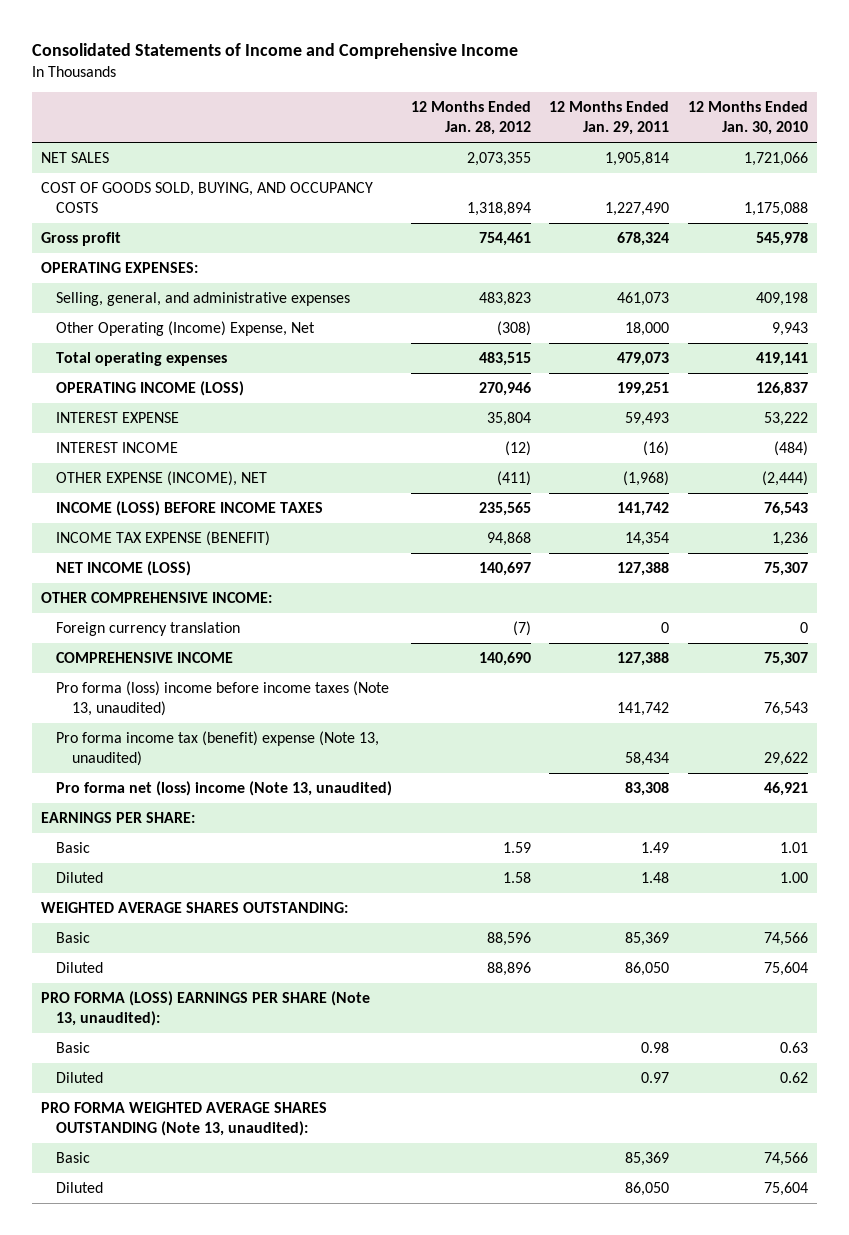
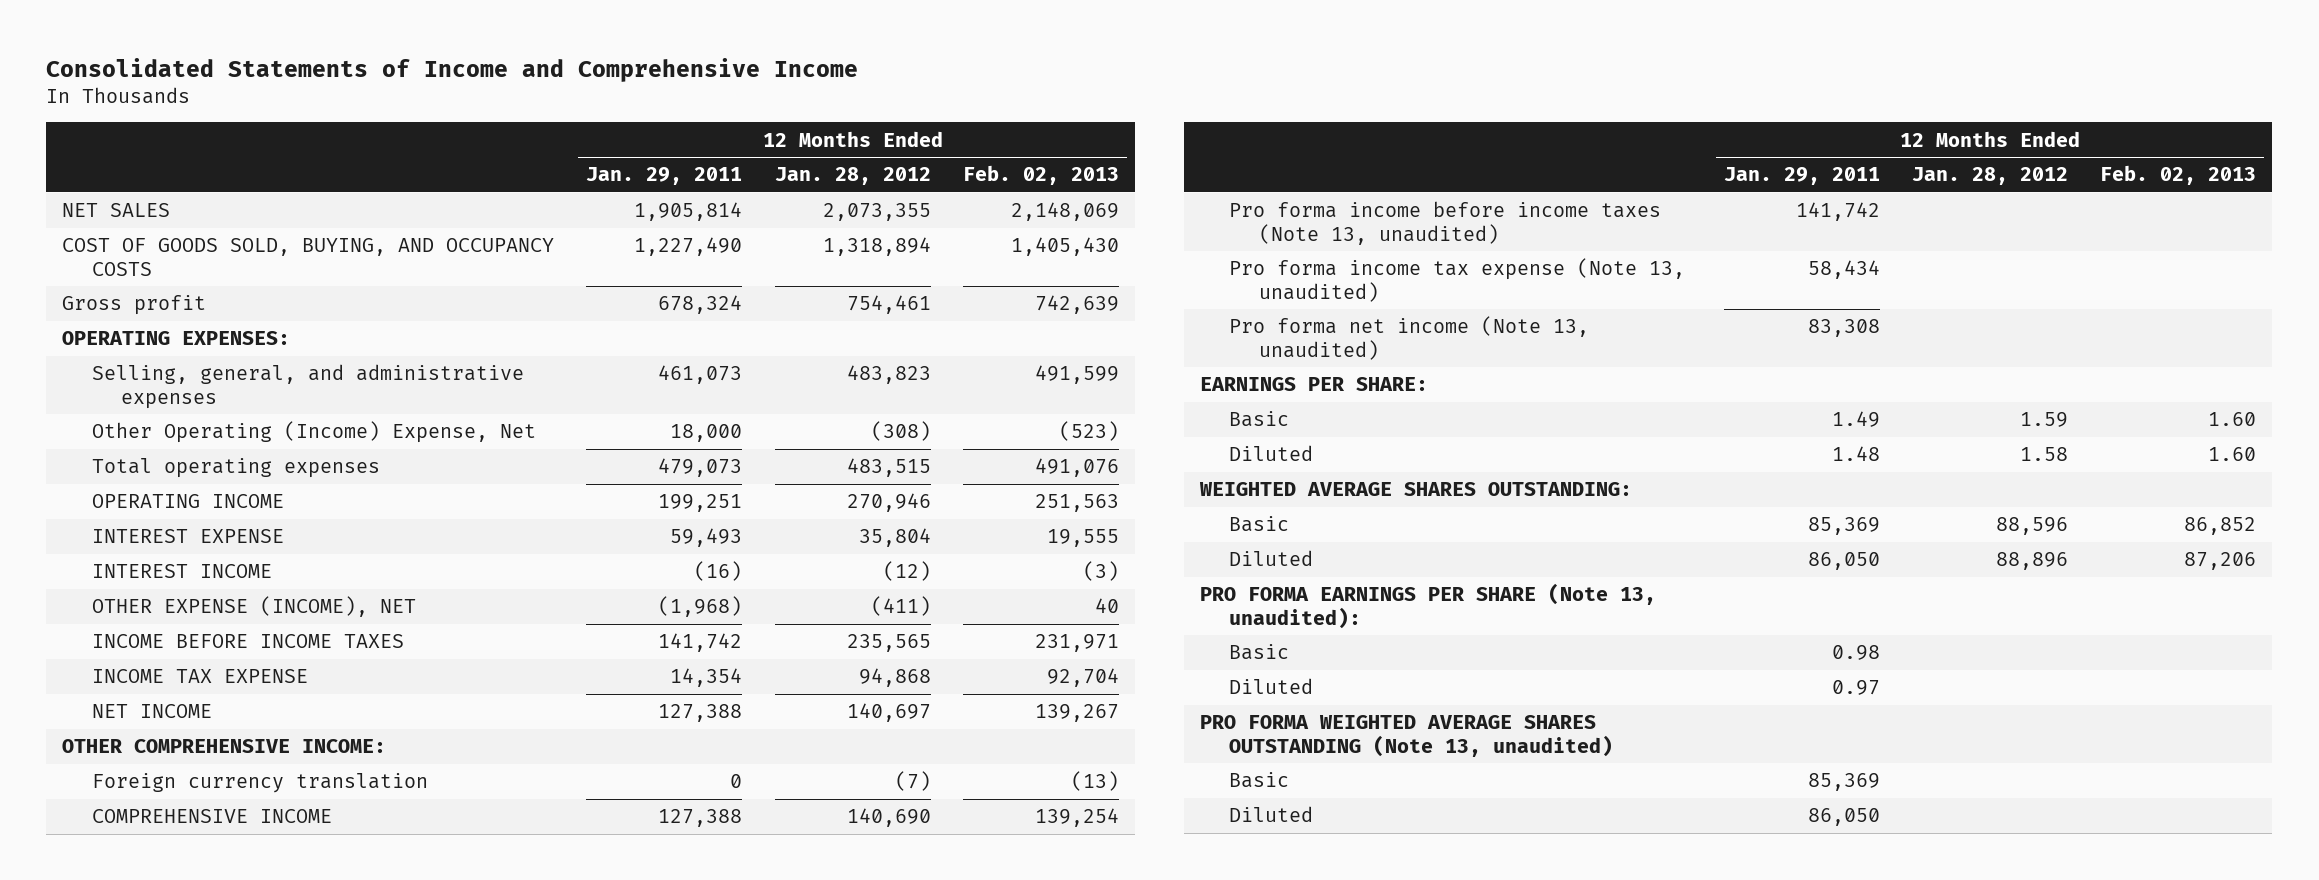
[687,101,808,136] 12 Months Ended Jan. 30, 2010 -> none
none -> [962,165,1119,186] Feb. 02, 2013
[56,381,245,397] OPERATING INCOME (LOSS) -> [91,494,284,509] OPERATING INCOME
[56,501,324,517] INCOME (LOSS) BEFORE INCOME TAXES -> [91,634,404,649] INCOME BEFORE INCOME TAXES
[56,531,271,547] INCOME TAX EXPENSE (BENEFIT) -> [91,669,308,684] INCOME TAX EXPENSE
[56,561,192,577] NET INCOME (LOSS) -> [91,704,212,719] NET INCOME
[56,681,390,717] Pro forma (loss) income before income taxes (Note 13, unaudited) -> [1229,201,1662,245] Pro forma income before income taxes (Note 13, unaudited)
[56,731,380,767] Pro forma income tax (benefit) expense (Note 13, unaudited) -> [1229,258,1686,302] Pro forma income tax expense (Note 13, unaudited)
[56,781,393,797] Pro forma net (loss) income (Note 13, unaudited) -> [1229,316,1590,360] Pro forma net income (Note 13, unaudited)
[40,991,370,1027] PRO FORMA (LOSS) EARNINGS PER SHARE (Note 13, unaudited): -> [1199,583,1656,629] PRO FORMA EARNINGS PER SHARE (Note 13, unaudited):
[40,1102,327,1137] PRO FORMA WEIGHTED AVERAGE SHARES OUTSTANDING (Note 13, unaudited): -> [1199,715,1614,757] PRO FORMA WEIGHTED AVERAGE SHARES OUTSTANDING (Note 13, unaudited)

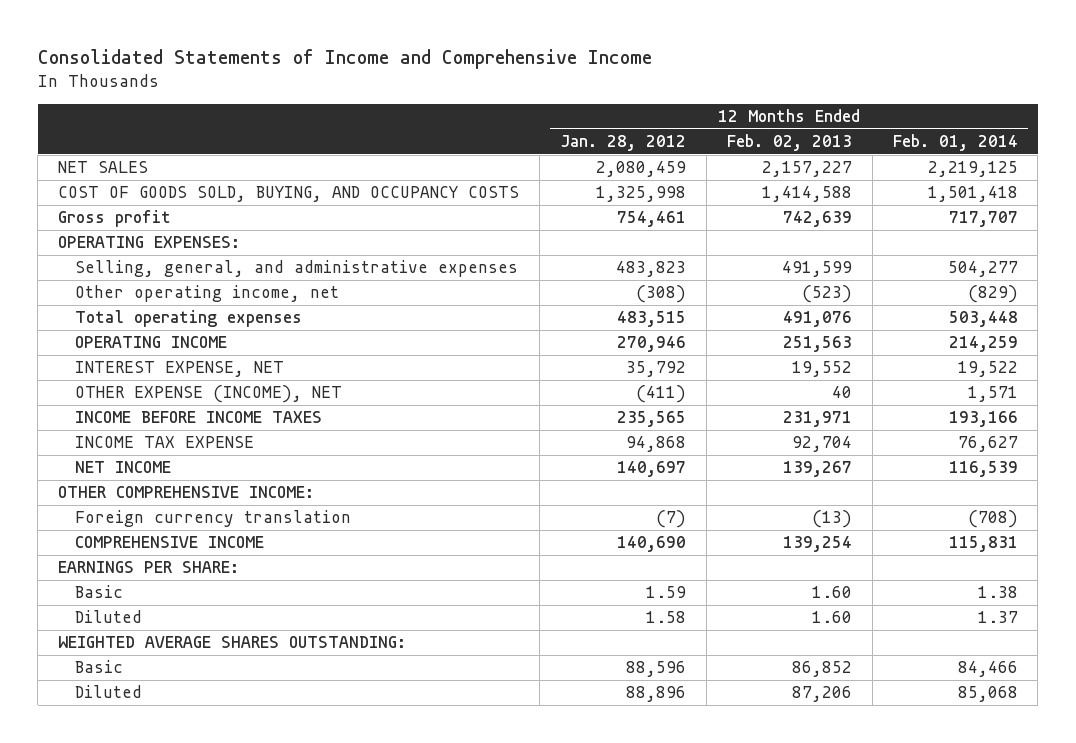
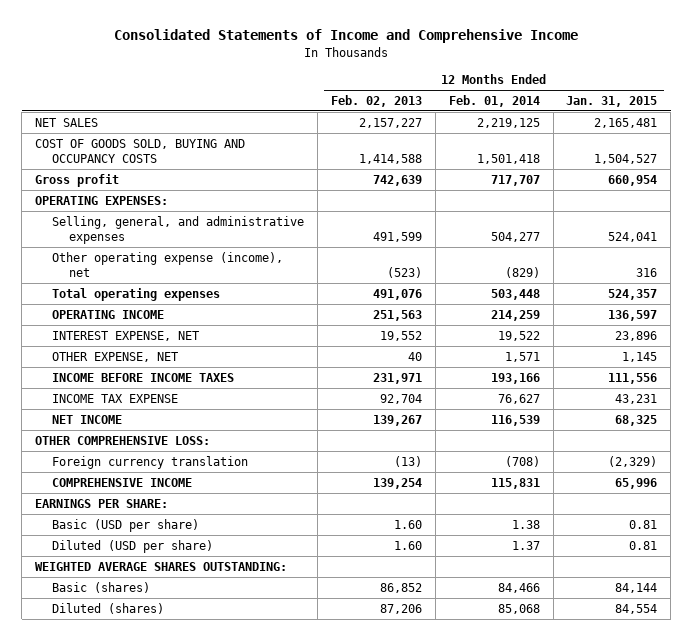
[559,135,686,152] Jan. 28, 2012 -> none
none -> [566,95,658,107] Jan. 31, 2015
[58,186,520,203] COST OF GOODS SOLD, BUYING, AND OCCUPANCY COSTS -> [34,138,245,164] COST OF GOODS SOLD, BUYING AND OCCUPANCY COSTS
[74,285,339,303] Other operating income, net -> [52,251,284,278] Other operating expense (income), net
[74,385,342,404] OTHER EXPENSE (INCOME), NET -> [52,351,179,362] OTHER EXPENSE, NET
[58,486,315,499] OTHER COMPREHENSIVE INCOME: -> [34,435,210,445] OTHER COMPREHENSIVE LOSS:
[74,585,123,599] Basic -> [52,518,200,532] Basic (USD per share)
[74,610,142,624] Diluted -> [52,539,214,553] Diluted (USD per share)
[74,660,123,674] Basic -> [52,581,151,593] Basic (shares)
[74,685,142,699] Diluted -> [52,602,165,614] Diluted (shares)

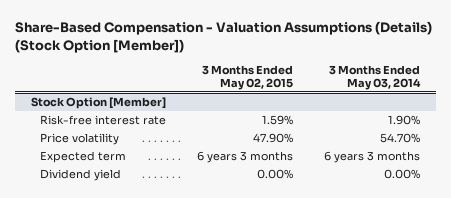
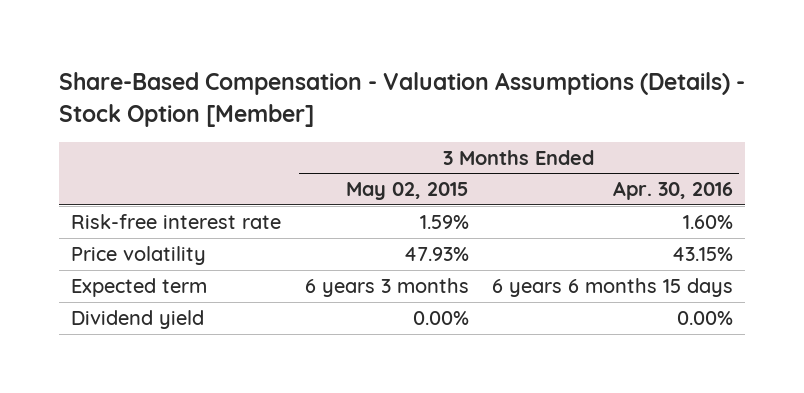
[15,21,433,53] Share-Based Compensation - Valuation Assumptions (Details) (Stock Option [Member]) -> [59,72,746,127] Share-Based Compensation - Valuation Assumptions (Details) - Stock Option [Member]
[329,64,422,90] 3 Months Ended May 03, 2014 -> none
none -> [613,181,734,201] Apr. 30, 2016
[30,97,166,110] Stock Option [Member] -> none
[252,133,293,144] 47.90% -> [403,246,469,261] 47.93%

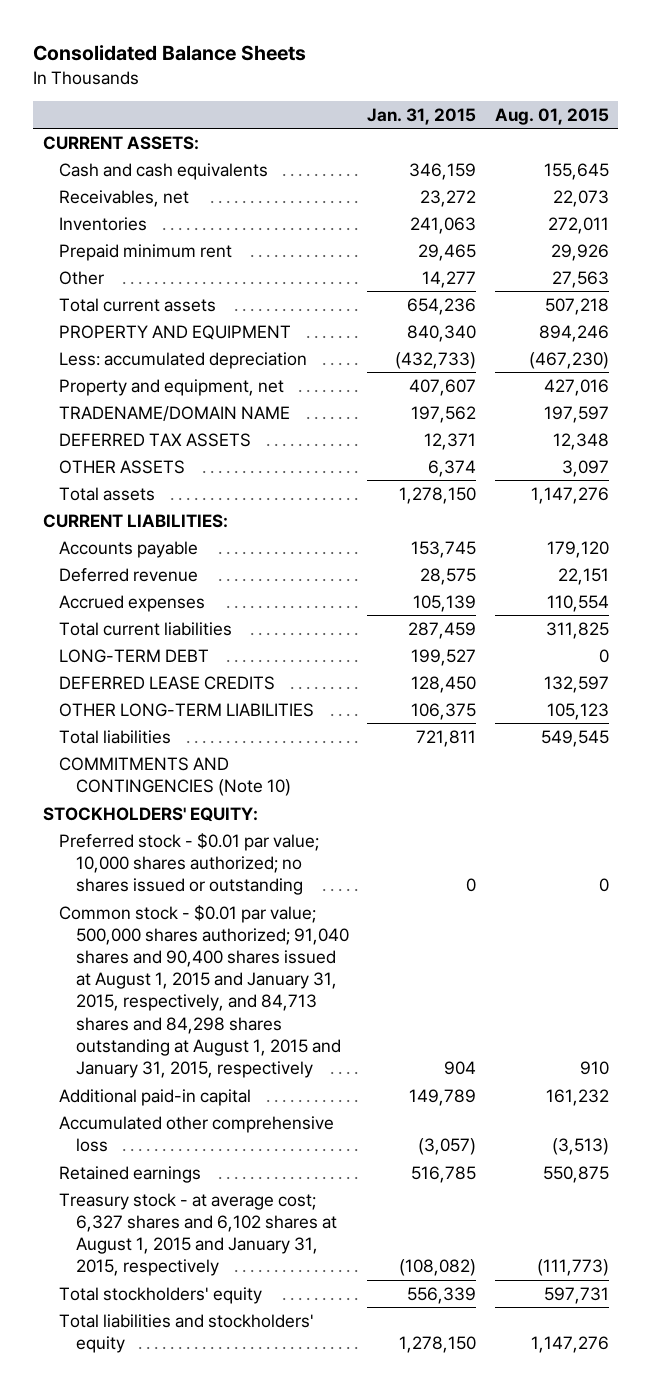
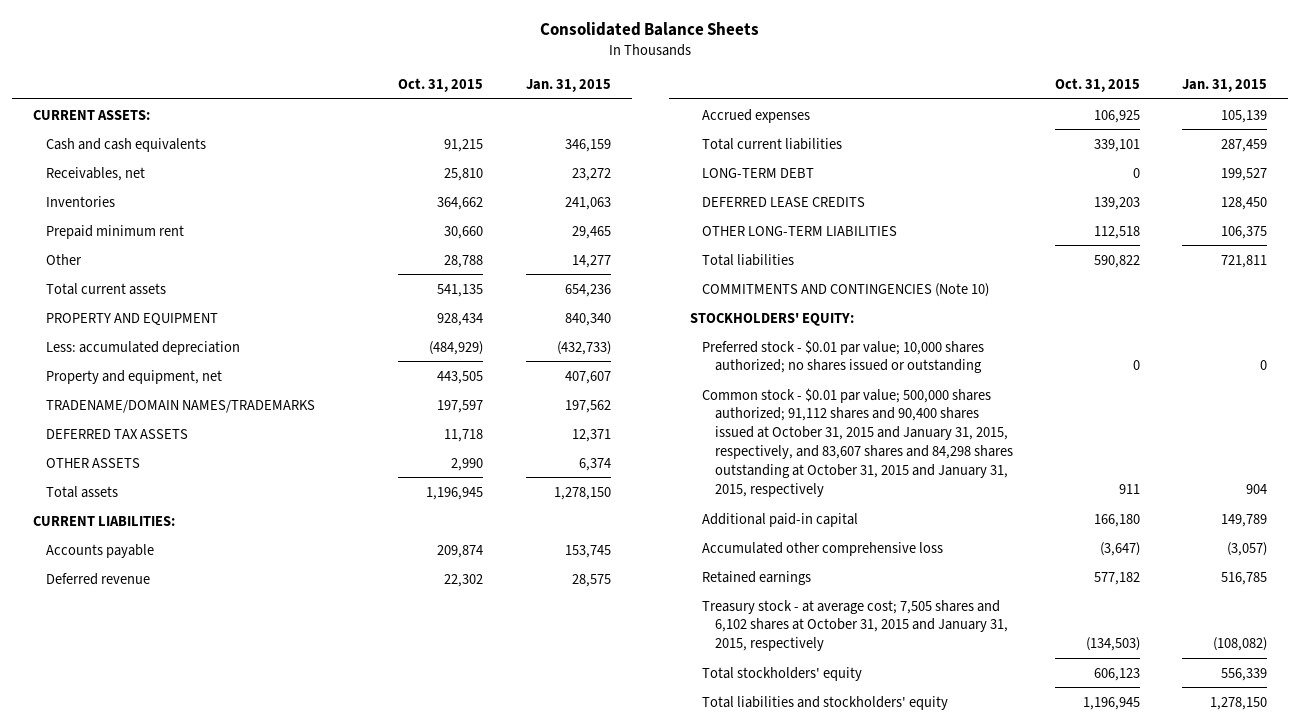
[494,107,609,125] Aug. 01, 2015 -> none
none -> [398,78,484,93] Oct. 31, 2015
[59,405,291,421] TRADENAME/DOMAIN NAME -> [45,399,315,413] TRADENAME/DOMAIN NAMES/TRADEMARKS
[59,904,350,1078] Common stock - $0.01 par value; 500,000 shares authorized; 91,040 shares and 90,400 shares issued at August 1, 2015 and January 31, 2015, respectively, and 84,713 shares and 84,298 shares outstanding at August 1, 2015 and January 31, 2015, respectively -> [702,387,1013,497] Common stock - $0.01 par value; 500,000 shares authorized; 91,112 shares and 90,400 shares issued at October 31, 2015 and January 31, 2015, respectively, and 83,607 shares and 84,298 shares outstanding at October 31, 2015 and January 31, 2015, respectively
[59,1192,338,1277] Treasury stock - at average cost; 6,327 shares and 6,102 shares at August 1, 2015 and January 31, 2015, respectively -> [702,599,1008,652] Treasury stock - at average cost; 7,505 shares and 6,102 shares at October 31, 2015 and January 31, 2015, respectively

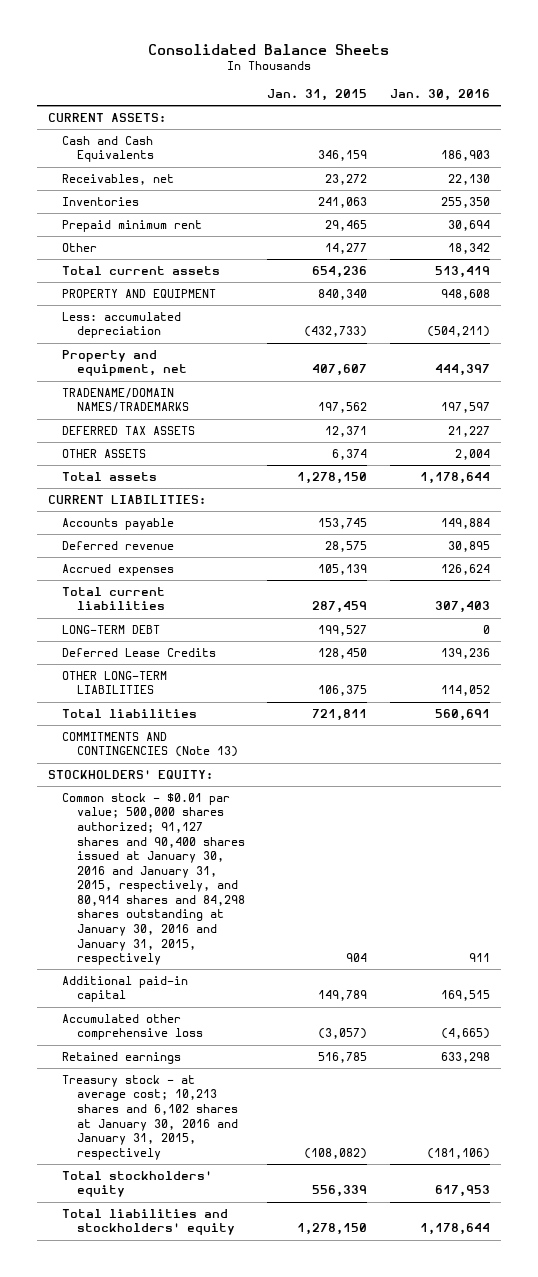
[398,78,484,93] Oct. 31, 2015 -> none
none -> [389,88,490,101] Jan. 30, 2016
[45,137,206,152] Cash and cash equivalents -> [62,135,154,163] Cash and Cash Equivalents
[702,196,866,207] DEFERRED LEASE CREDITS -> [62,647,217,657] Deferred Lease Credits
[702,282,990,297] COMMITMENTS AND CONTINGENCIES (Note 10) -> [62,731,238,758] COMMITMENTS AND CONTINGENCIES (Note 13)
[702,339,985,374] Preferred stock - $0.01 par value; 10,000 shares authorized; no shares issued or outstanding -> none
[702,387,1013,497] Common stock - $0.01 par value; 500,000 shares authorized; 91,112 shares and 90,400 shares issued at October 31, 2015 and January 31, 2015, respectively, and 83,607 shares and 84,298 shares outstanding at October 31, 2015 and January 31, 2015, respectively -> [62,792,245,966] Common stock - $0.01 par value; 500,000 shares authorized; 91,127 shares and 90,400 shares issued at January 30, 2016 and January 31, 2015, respectively, and 80,914 shares and 84,298 shares outstanding at January 30, 2016 and January 31, 2015, respectively
[702,599,1008,652] Treasury stock - at average cost; 7,505 shares and 6,102 shares at October 31, 2015 and January 31, 2015, respectively -> [62,1074,238,1160] Treasury stock - at average cost; 10,213 shares and 6,102 shares at January 30, 2016 and January 31, 2015, respectively

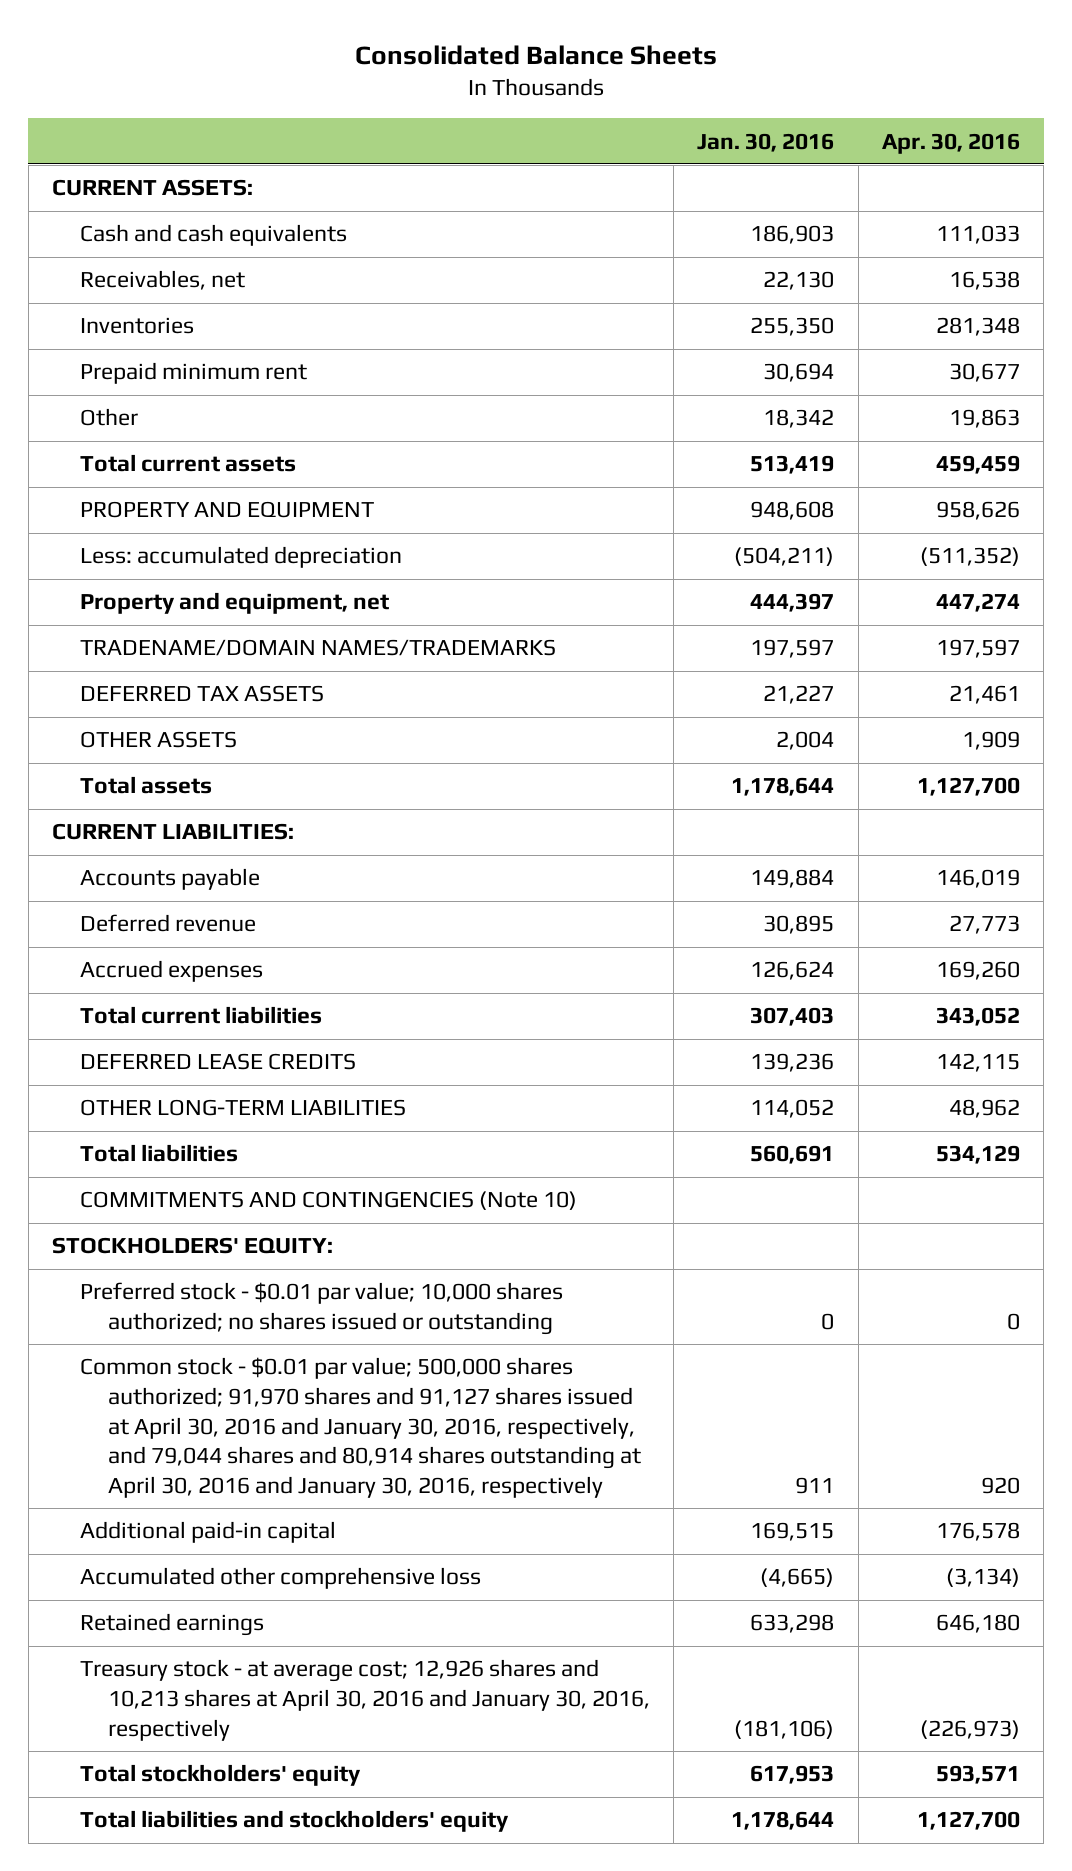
[267,88,368,101] Jan. 31, 2015 -> none
none -> [881,132,1020,154] Apr. 30, 2016
[62,135,154,163] Cash and Cash Equivalents -> [79,224,347,247] Cash and cash equivalents
[62,624,161,634] LONG-TERM DEBT -> none
[62,647,217,657] Deferred Lease Credits -> [79,1053,356,1071] DEFERRED LEASE CREDITS
[62,731,238,758] COMMITMENTS AND CONTINGENCIES (Note 13) -> [79,1191,577,1211] COMMITMENTS AND CONTINGENCIES (Note 10)
none -> [79,1282,563,1335] Preferred stock - $0.01 par value; 10,000 shares authorized; no shares issued or outstanding
[62,792,245,966] Common stock - $0.01 par value; 500,000 shares authorized; 91,127 shares and 90,400 shares issued at January 30, 2016 and January 31, 2015, respectively, and 80,914 shares and 84,298 shares outstanding at January 30, 2016 and January 31, 2015, respectively -> [79,1357,641,1498] Common stock - $0.01 par value; 500,000 shares authorized; 91,970 shares and 91,127 shares issued at April 30, 2016 and January 30, 2016, respectively, and 79,044 shares and 80,914 shares outstanding at April 30, 2016 and January 30, 2016, respectively
[62,1074,238,1160] Treasury stock - at average cost; 10,213 shares and 6,102 shares at January 30, 2016 and January 31, 2015, respectively -> [79,1659,650,1741] Treasury stock - at average cost; 12,926 shares and 10,213 shares at April 30, 2016 and January 30, 2016, respectively

